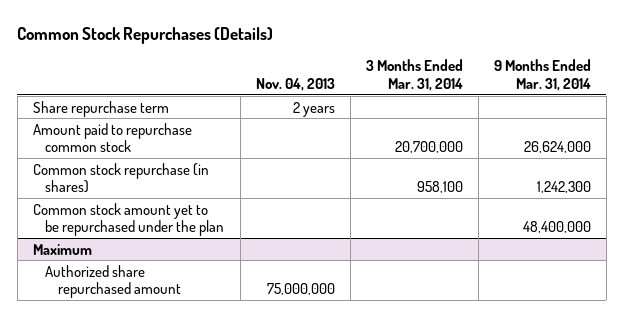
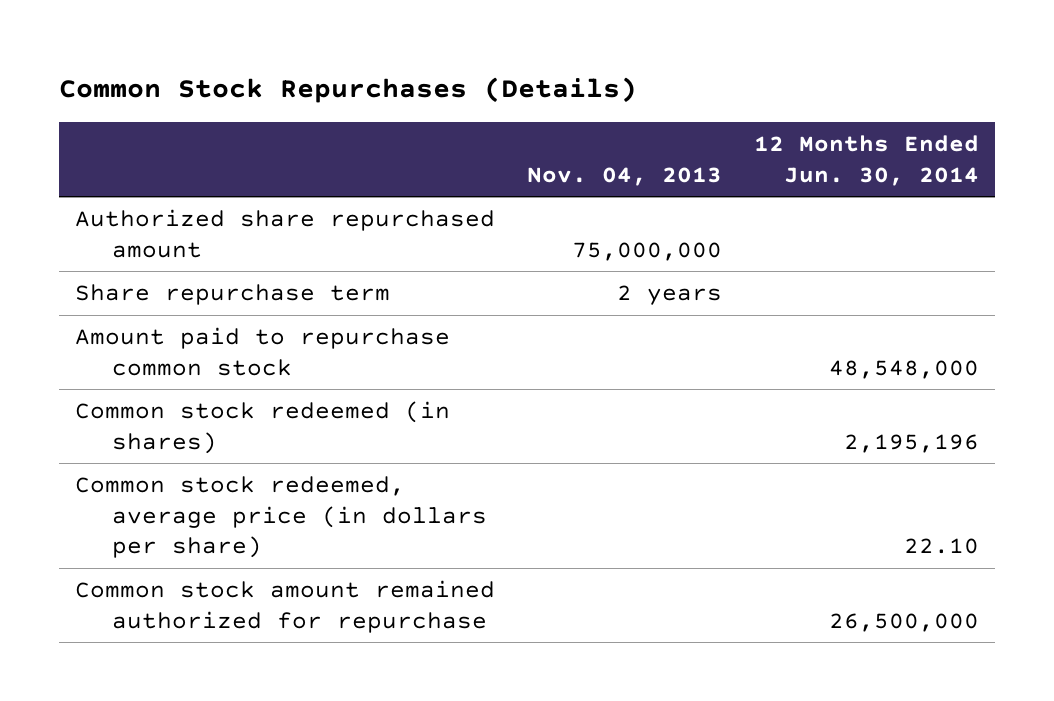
[365,59,463,91] 3 Months Ended Mar. 31, 2014 -> none
[493,59,591,91] 9 Months Ended Mar. 31, 2014 -> none
none -> [753,135,979,186] 12 Months Ended Jun. 30, 2014
none -> [75,209,496,258] Authorized share repurchased amount
[32,202,225,237] Common stock amount yet to be repurchased under the plan -> none
[32,243,92,255] Maximum -> none
[45,264,182,299] Authorized share repurchased amount -> none
[32,162,209,194] Common stock repurchase (in shares) -> [75,401,451,454] Common stock redeemed (in shares)
none -> [75,476,487,559] Common stock redeemed, average price (in dollars per share)
none -> [75,580,496,633] Common stock amount remained authorized for repurchase

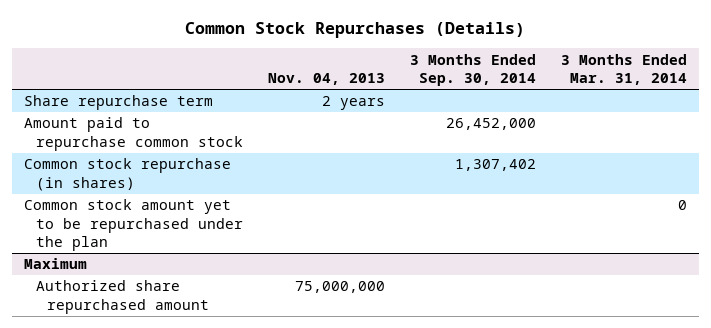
[753,135,979,186] 12 Months Ended Jun. 30, 2014 -> none
none -> [409,53,536,87] 3 Months Ended Sep. 30, 2014
none -> [560,53,687,86] 3 Months Ended Mar. 31, 2014
[75,209,496,258] Authorized share repurchased amount -> none
[75,476,487,559] Common stock redeemed, average price (in dollars per share) -> none
[75,401,451,454] Common stock redeemed (in shares) -> [24,158,232,191] Common stock repurchase (in shares)
[75,580,496,633] Common stock amount remained authorized for repurchase -> [24,199,243,252] Common stock amount yet to be repurchased under the plan
none -> [24,258,88,270] Maximum
none -> [35,280,210,314] Authorized share repurchased amount

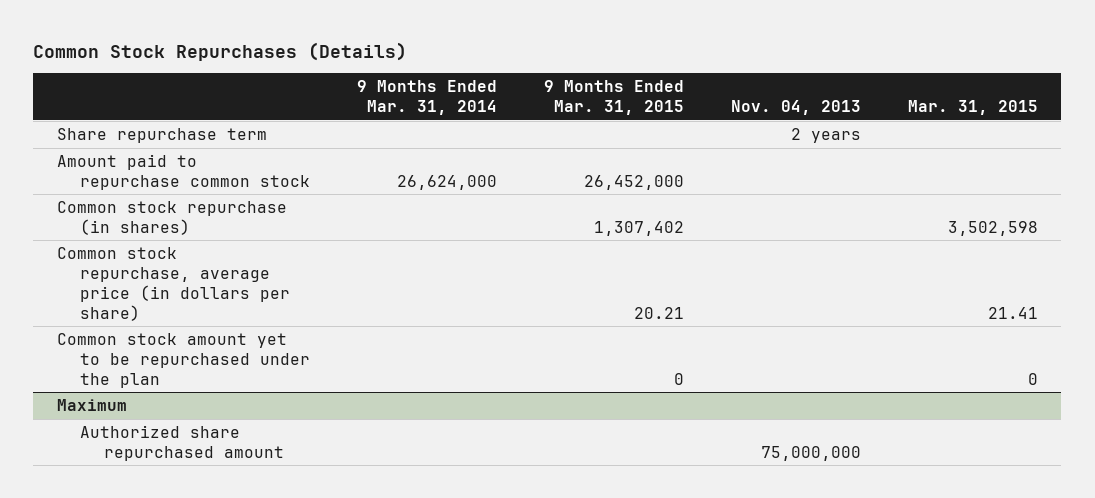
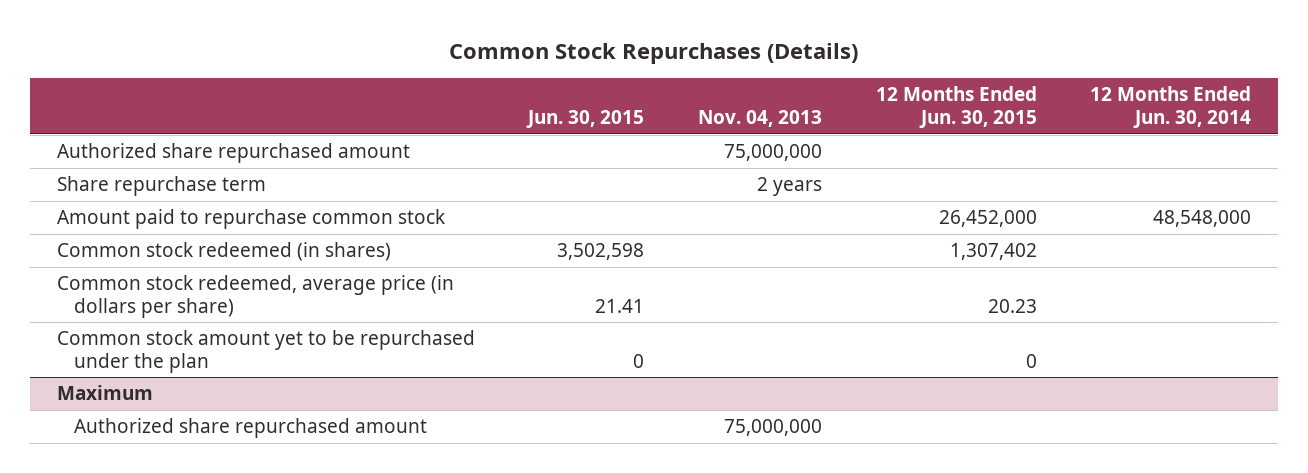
[357,80,498,116] 9 Months Ended Mar. 31, 2014 -> none
[543,80,684,116] 9 Months Ended Mar. 31, 2015 -> none
[907,100,1038,116] Mar. 31, 2015 -> none
none -> [526,110,645,129] Jun. 30, 2015
none -> [875,86,1037,129] 12 Months Ended Jun. 30, 2015
none -> [1090,86,1252,129] 12 Months Ended Jun. 30, 2014
none -> [56,143,410,164] Authorized share repurchased amount
[56,200,287,235] Common stock repurchase (in shares) -> [56,242,391,262] Common stock redeemed (in shares)
[56,246,291,321] Common stock repurchase, average price (in dollars per share) -> [56,275,454,318] Common stock redeemed, average price (in dollars per share)

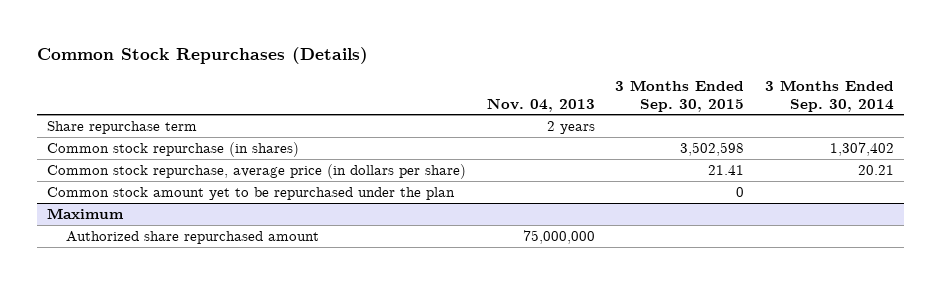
[526,110,645,129] Jun. 30, 2015 -> none
[875,86,1037,129] 12 Months Ended Jun. 30, 2015 -> none
[1090,86,1252,129] 12 Months Ended Jun. 30, 2014 -> none
none -> [615,80,745,112] 3 Months Ended Sep. 30, 2015
none -> [764,80,894,112] 3 Months Ended Sep. 30, 2014
[56,143,410,164] Authorized share repurchased amount -> none
[56,209,445,230] Amount paid to repurchase common stock -> none
[56,242,391,262] Common stock redeemed (in shares) -> [47,142,300,158] Common stock repurchase (in shares)
[56,275,454,318] Common stock redeemed, average price (in dollars per share) -> [47,164,467,180] Common stock repurchase, average price (in dollars per share)

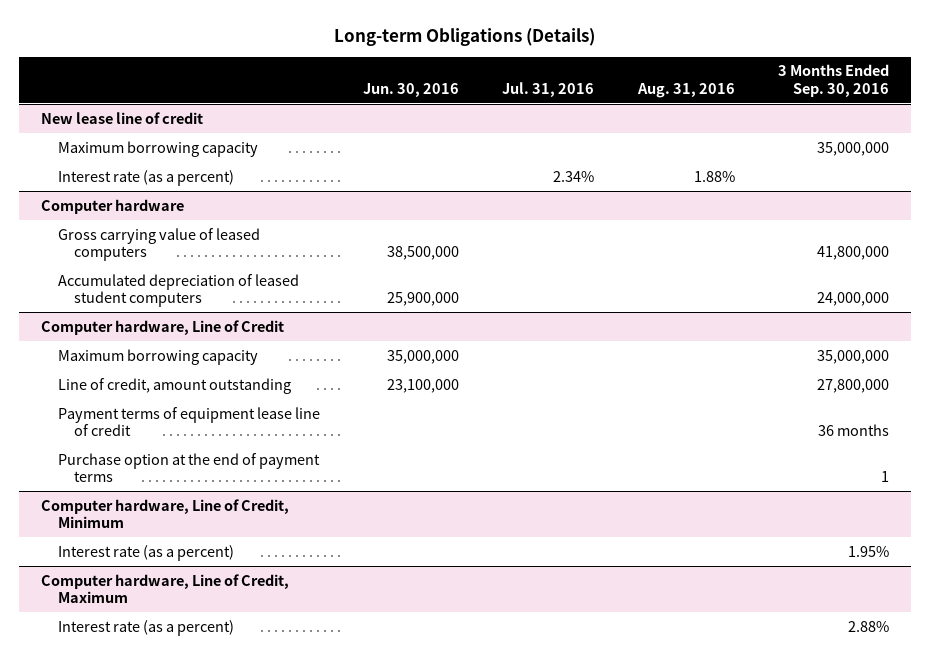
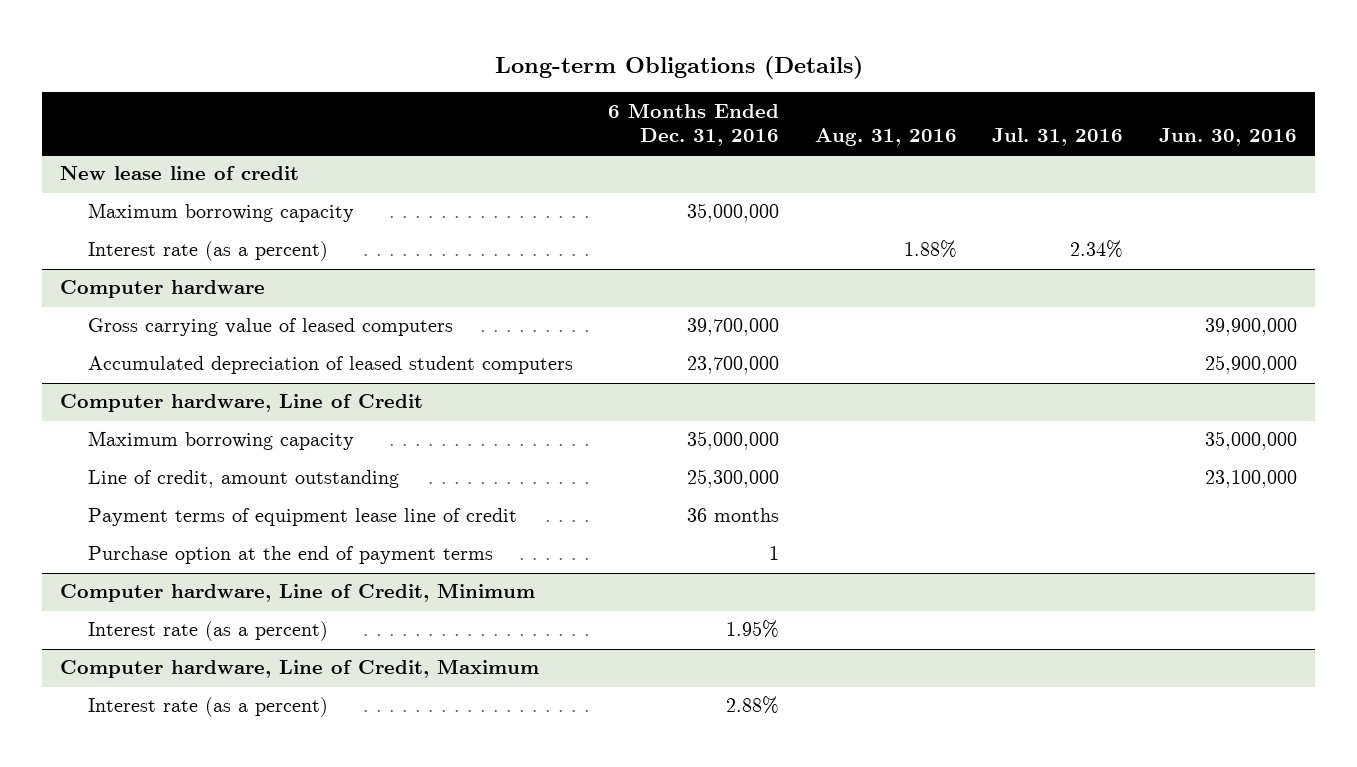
[778,64,890,97] 3 Months Ended Sep. 30, 2016 -> none
none -> [608,102,780,147] 6 Months Ended Dec. 31, 2016
[386,246,459,261] 38,500,000 -> [1205,318,1298,337] 39,900,000

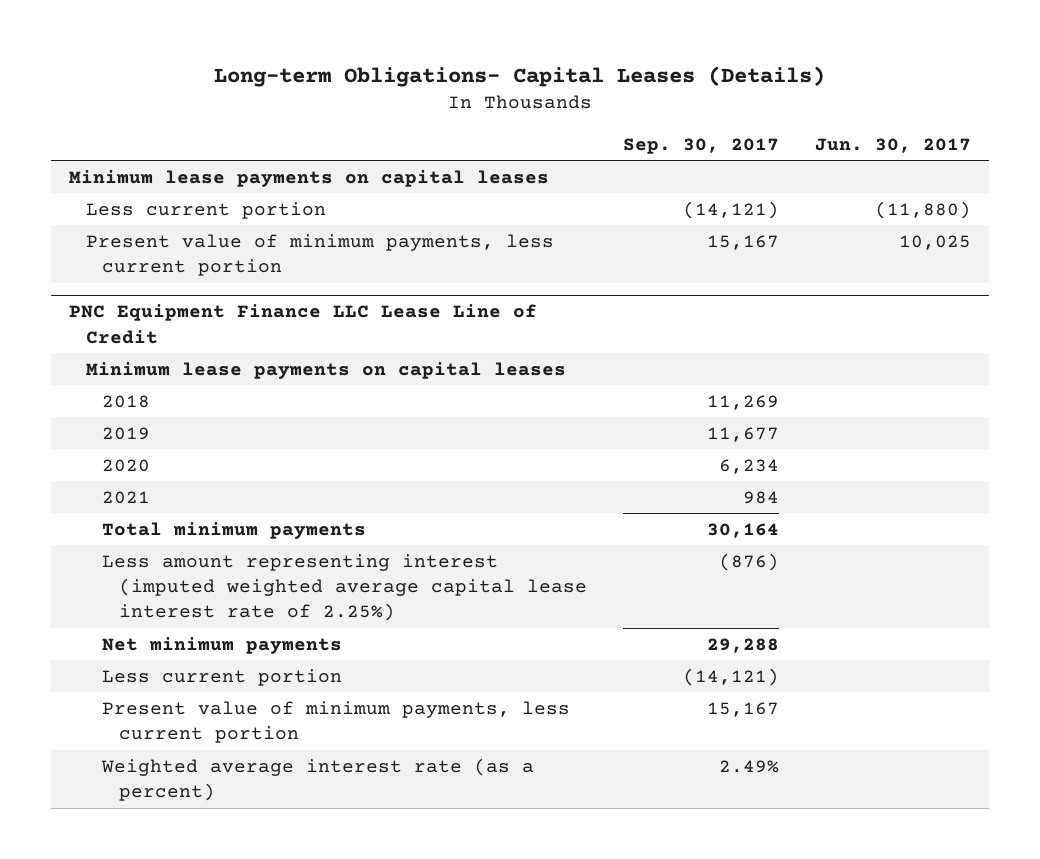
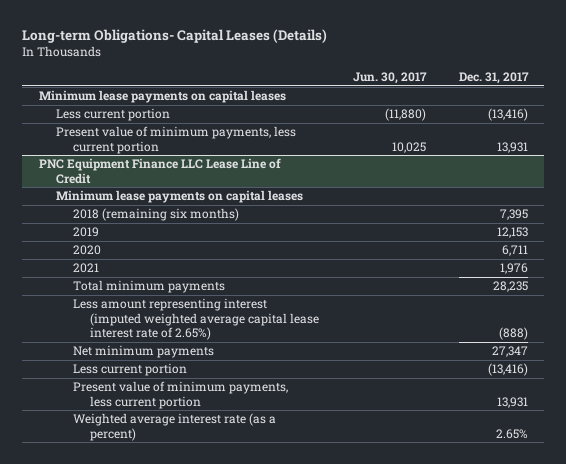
[622,137,779,154] Sep. 30, 2017 -> none
none -> [458,72,529,85] Dec. 31, 2017
[102,394,151,408] 2018 -> none
none -> [73,208,240,222] 2018 (remaining six months)
[102,553,587,622] Less amount representing interest (imputed weighted average capital lease interest rate of 2.25%) -> [73,298,320,340] Less amount representing interest (imputed weighted average capital lease interest rate of 2.65%)

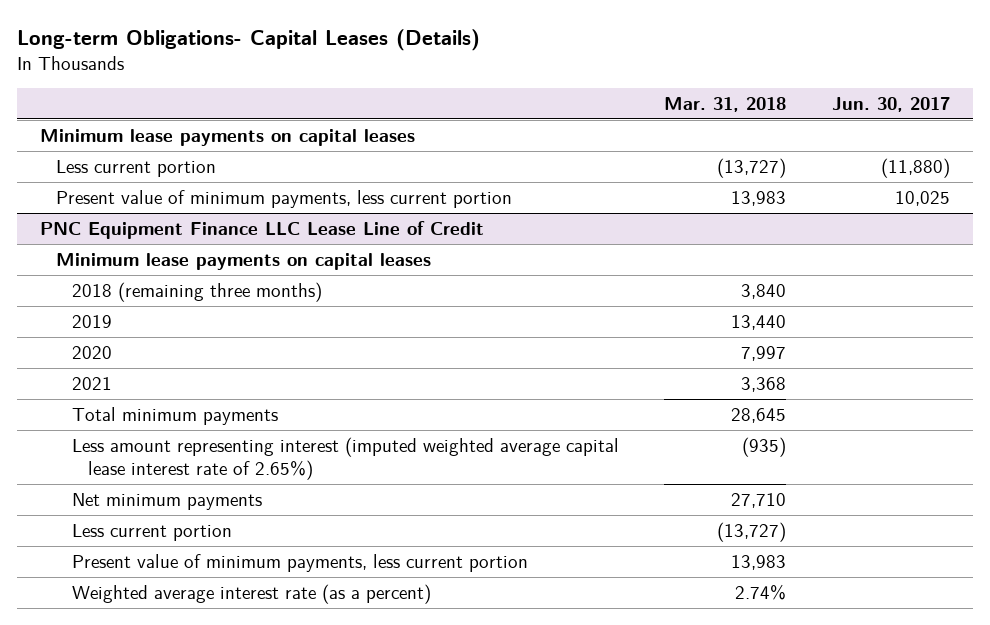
[458,72,529,85] Dec. 31, 2017 -> none
none -> [664,97,787,113] Mar. 31, 2018
[73,208,240,222] 2018 (remaining six months) -> [71,281,322,302] 2018 (remaining three months)

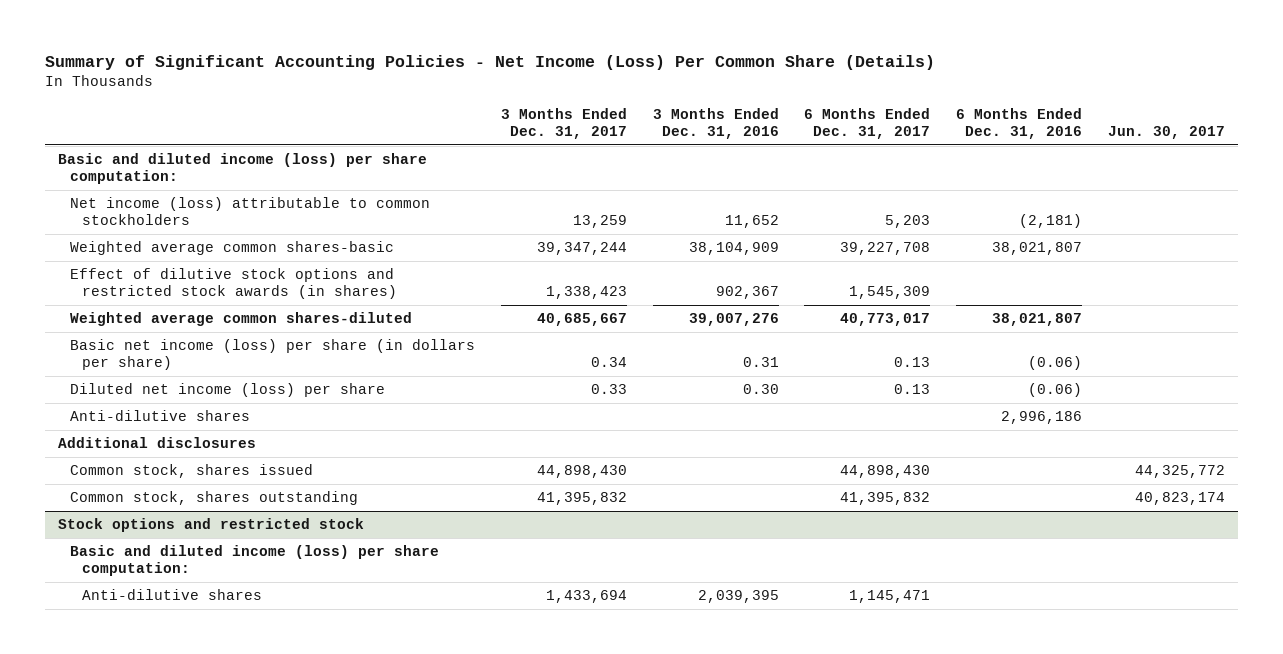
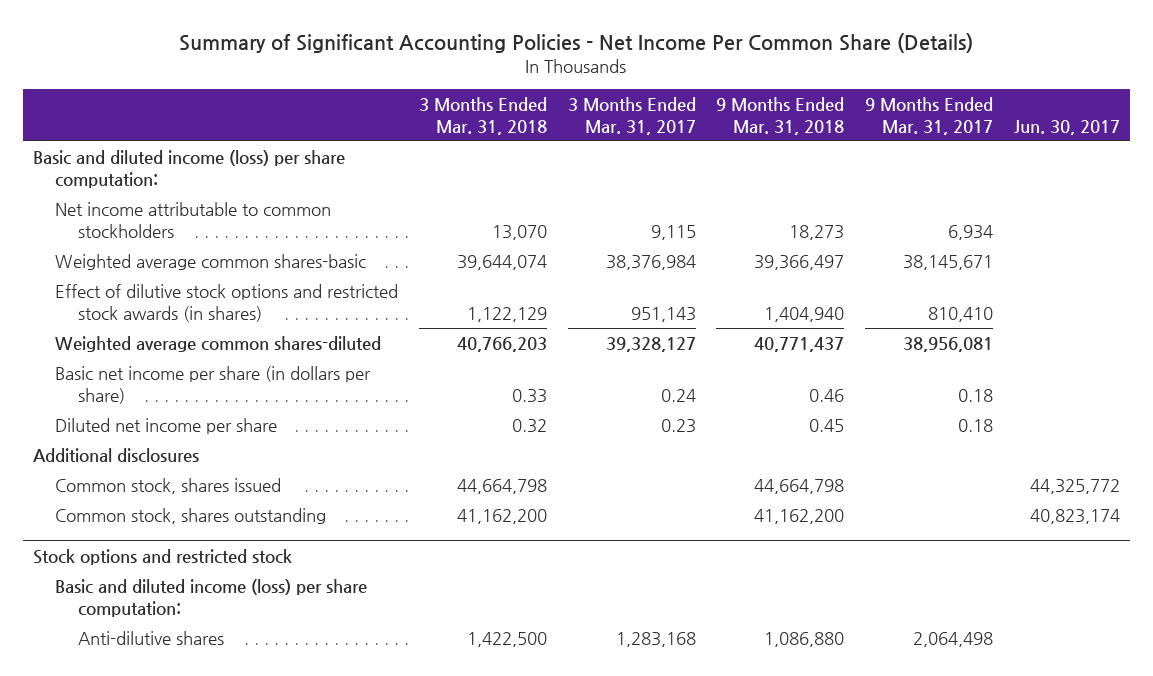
[44,55,935,71] Summary of Significant Accounting Policies - Net Income (Loss) Per Common Share (Details) -> [179,32,974,53] Summary of Significant Accounting Policies - Net Income Per Common Share (Details)
[500,107,627,139] 3 Months Ended Dec. 31, 2017 -> none
[652,107,779,139] 3 Months Ended Dec. 31, 2016 -> none
[804,107,931,139] 6 Months Ended Dec. 31, 2017 -> none
[956,107,1083,139] 6 Months Ended Dec. 31, 2016 -> none
none -> [419,96,548,135] 3 Months Ended Mar. 31, 2018
none -> [567,96,696,135] 3 Months Ended Mar. 31, 2017
none -> [716,96,845,135] 9 Months Ended Mar. 31, 2018
none -> [865,96,994,135] 9 Months Ended Mar. 31, 2017
[69,197,430,226] Net income (loss) attributable to common stockholders -> [55,201,332,238] Net income attributable to common stockholders
[69,410,250,422] Anti-dilutive shares -> none
[69,339,475,371] Basic net income (loss) per share (in dollars per share) -> [55,365,372,404] Basic net income per share (in dollars per share)
[69,383,385,398] Diluted net income (loss) per share -> [55,417,278,434] Diluted net income per share

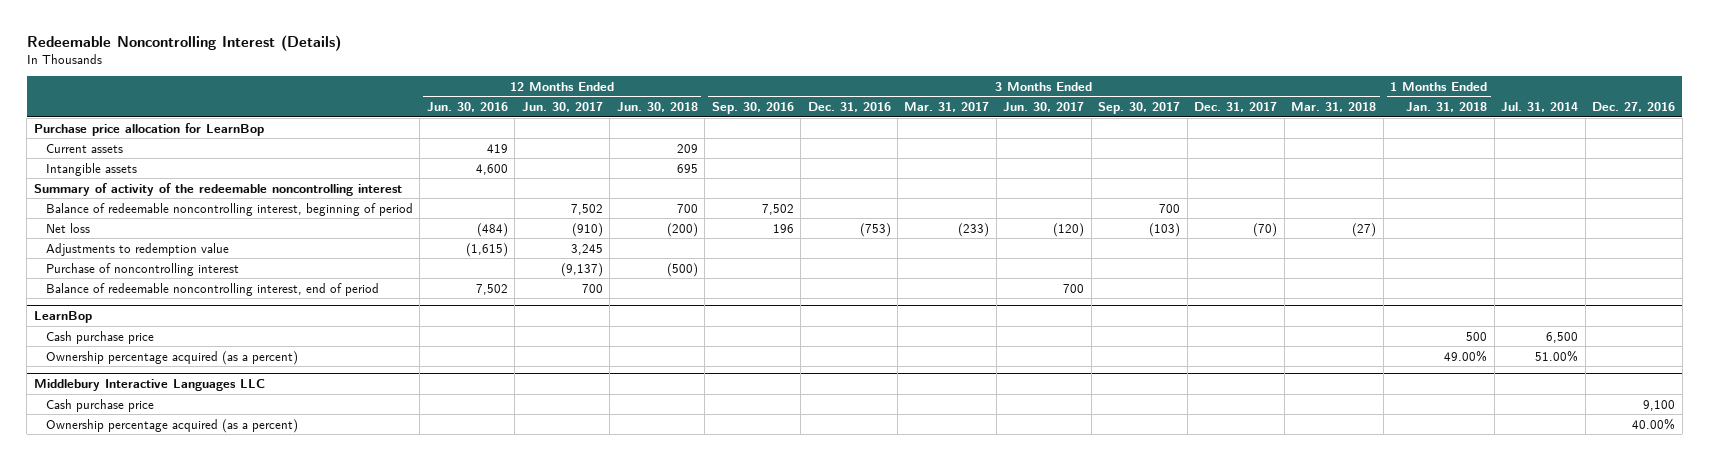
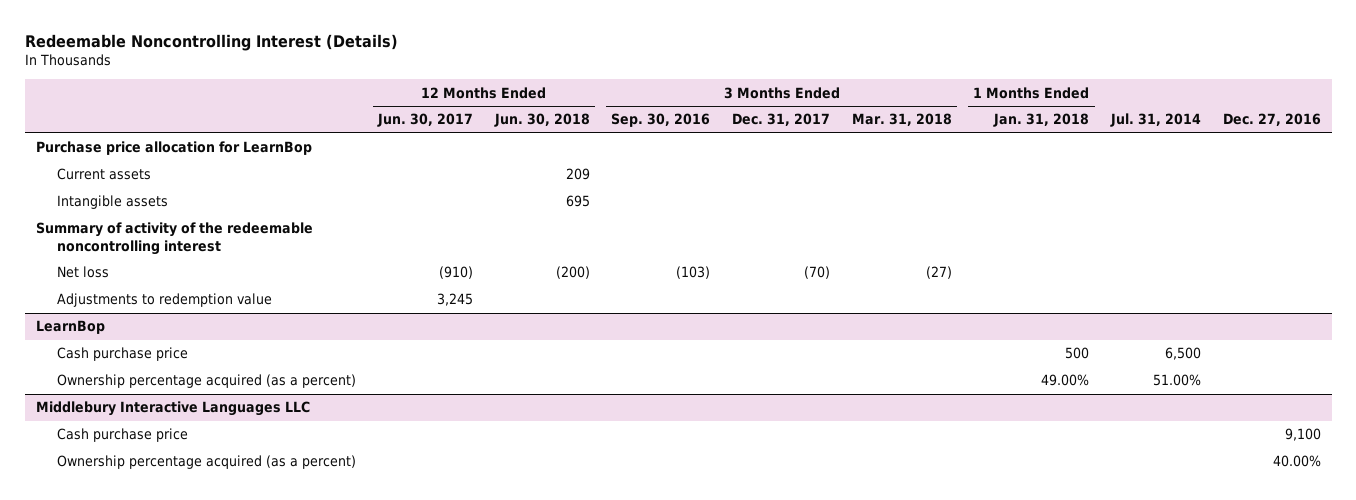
[426,102,508,113] Jun. 30, 2016 -> none
[807,102,891,113] Dec. 31, 2016 -> none
[904,102,990,113] Mar. 31, 2017 -> none
[1003,102,1085,113] Jun. 30, 2017 -> none
[1098,102,1181,115] Sep. 30, 2017 -> none
[45,202,413,216] Balance of redeemable noncontrolling interest, beginning of period -> none
[772,223,794,233] 196 -> [676,266,711,280] (103)
[45,262,239,276] Purchase of noncontrolling interest -> none
[45,282,379,296] Balance of redeemable noncontrolling interest, end of period -> none

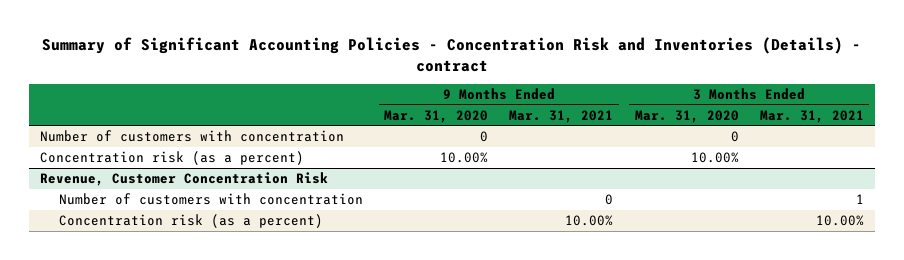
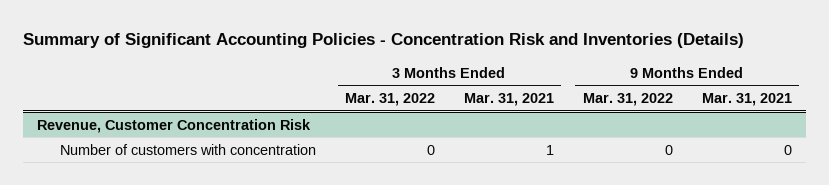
[41,37,861,72] Summary of Significant Accounting Policies - Concentration Risk and Inventories (Details) - contract -> [22,33,744,49] Summary of Significant Accounting Policies - Concentration Risk and Inventories (Details)
[383,109,488,123] Mar. 31, 2020 -> none
[634,109,739,123] Mar. 31, 2020 -> none
none -> [344,92,435,106] Mar. 31, 2022
none -> [582,92,673,106] Mar. 31, 2022
[40,129,345,142] Number of customers with concentration -> none
[40,150,305,165] Concentration risk (as a percent) -> none
[58,213,323,228] Concentration risk (as a percent) -> none

